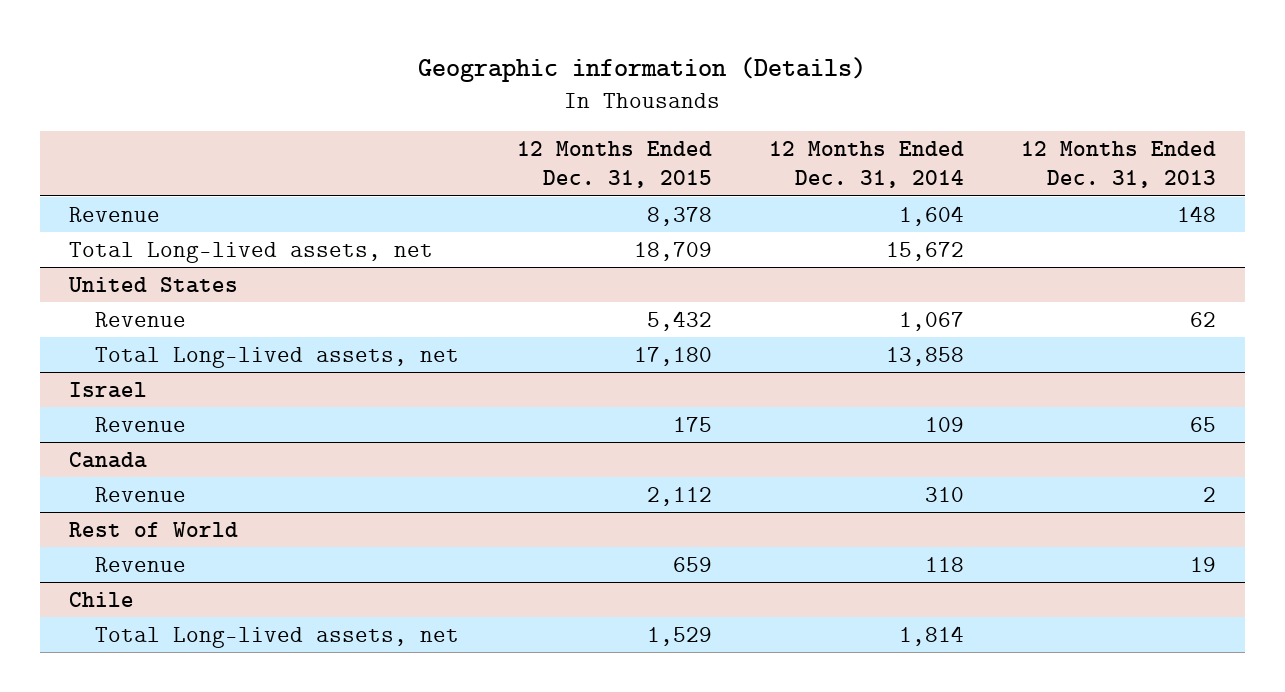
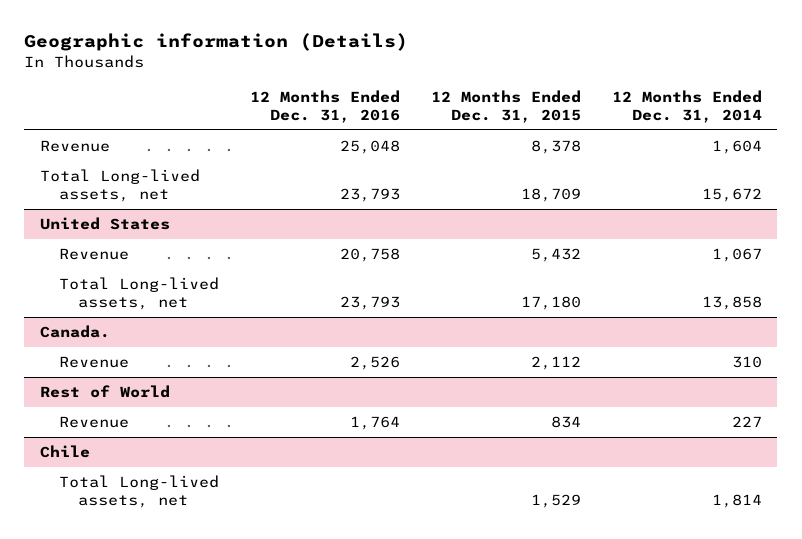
[1021,140,1217,189] 12 Months Ended Dec. 31, 2013 -> none
none -> [249,89,400,124] 12 Months Ended Dec. 31, 2016
[68,381,147,398] Israel -> none
[95,416,187,432] Revenue -> none
[68,451,147,468] Canada -> [39,325,110,339] Canada.
[672,556,712,572] 659 -> [550,416,581,429] 834
[925,556,965,572] 118 -> [731,416,762,428] 227

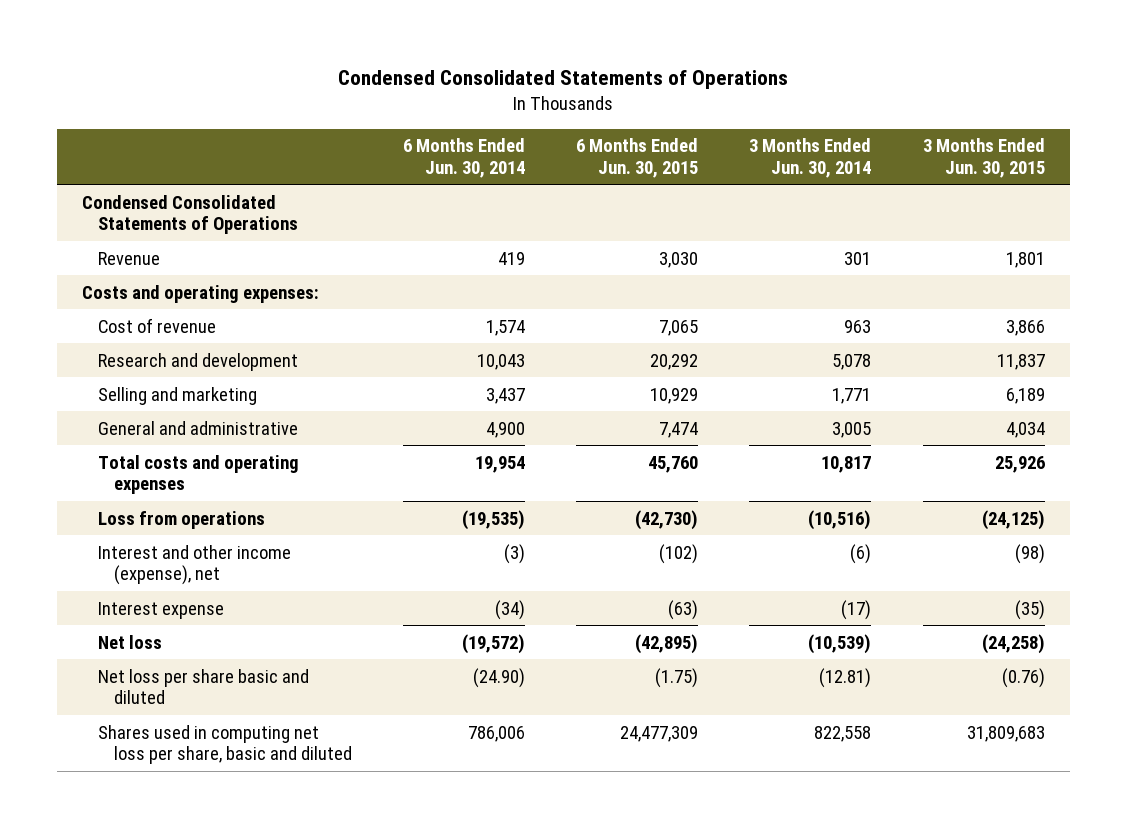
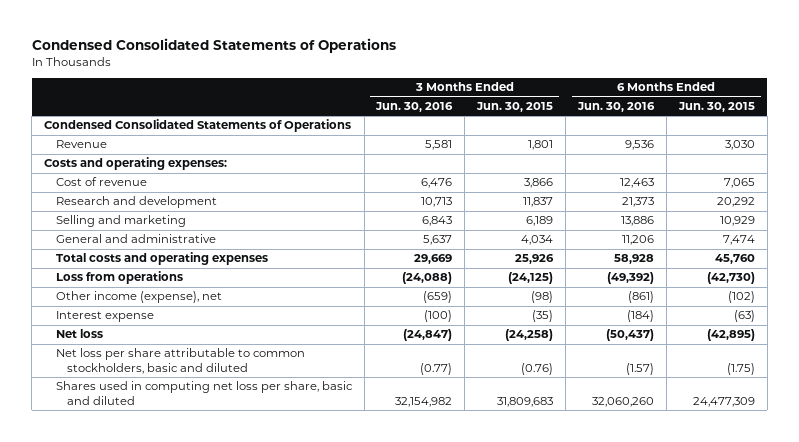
[402,138,525,178] 6 Months Ended Jun. 30, 2014 -> none
[749,138,872,178] 3 Months Ended Jun. 30, 2014 -> none
none -> [375,101,454,112] Jun. 30, 2016
none -> [577,101,656,112] Jun. 30, 2016
[97,544,291,586] Interest and other income (expense), net -> [55,291,222,304] Other income (expense), net
[97,668,309,705] Net loss per share basic and diluted -> [55,348,305,374] Net loss per share attributable to common stockholders, basic and diluted

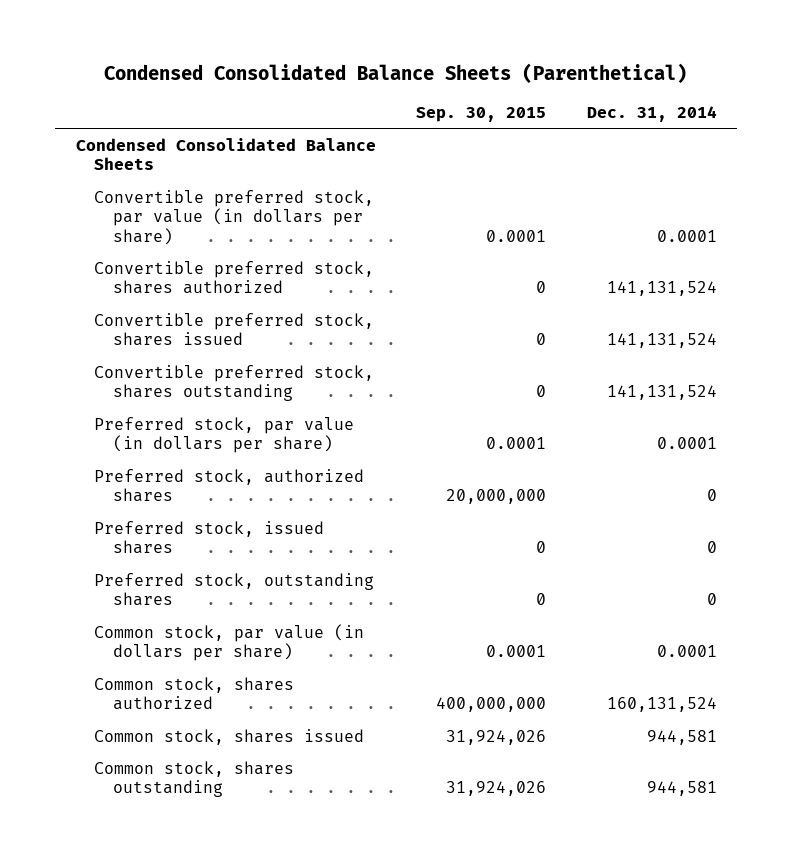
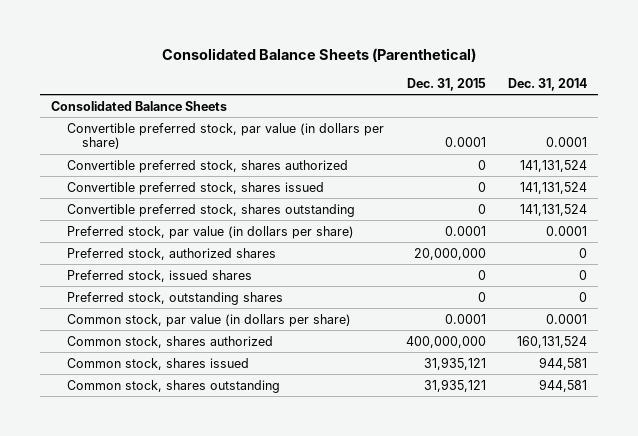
[104,63,688,84] Condensed Consolidated Balance Sheets (Parenthetical) -> [161,47,476,62] Consolidated Balance Sheets (Parenthetical)
[416,107,547,123] Sep. 30, 2015 -> none
none -> [406,77,486,91] Dec. 31, 2015
[75,137,376,171] Condensed Consolidated Balance Sheets -> [51,100,228,111] Consolidated Balance Sheets

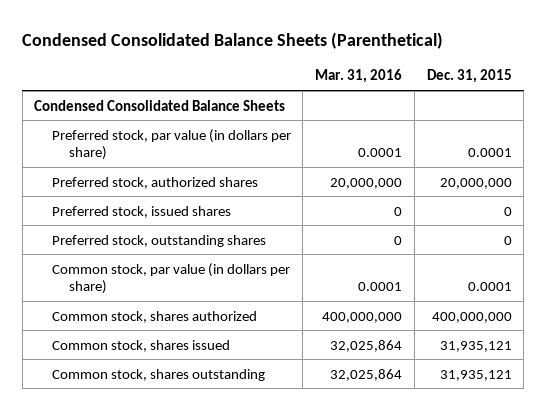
[161,47,476,62] Consolidated Balance Sheets (Parenthetical) -> [22,31,444,49] Condensed Consolidated Balance Sheets (Parenthetical)
[507,77,587,91] Dec. 31, 2014 -> none
none -> [315,69,403,84] Mar. 31, 2016
[66,122,384,150] Convertible preferred stock, par value (in dollars per share) -> none
[66,159,348,173] Convertible preferred stock, shares authorized -> none
[66,181,324,195] Convertible preferred stock, shares issued -> none
[66,203,355,217] Convertible preferred stock, shares outstanding -> none
[51,100,228,111] Consolidated Balance Sheets -> [34,99,286,111] Condensed Consolidated Balance Sheets

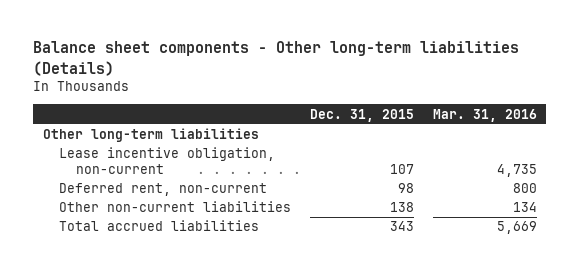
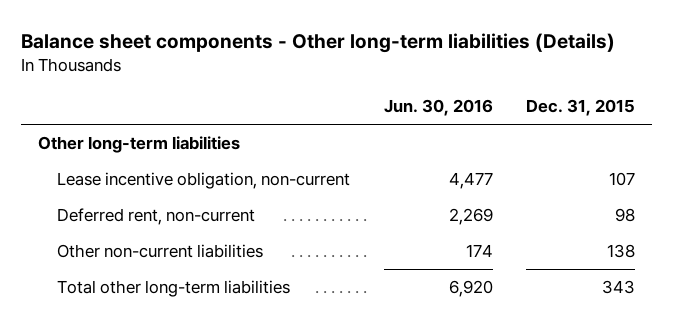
[432,108,537,122] Mar. 31, 2016 -> none
none -> [383,99,493,117] Jun. 30, 2016
[59,220,260,232] Total accrued liabilities -> [56,280,290,298] Total other long-term liabilities

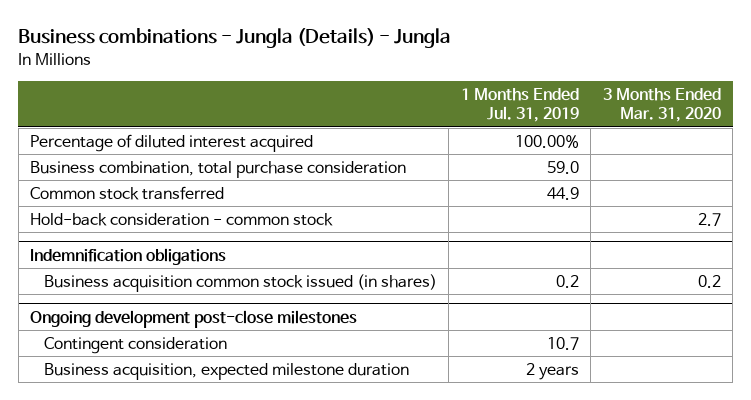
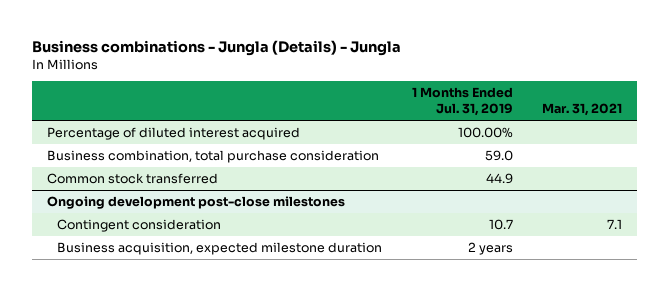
[602,87,721,123] 3 Months Ended Mar. 31, 2020 -> none
none -> [542,103,623,117] Mar. 31, 2021
[30,212,334,226] Hold-back consideration - common stock -> none
[30,247,227,265] Indemnification obligations -> none
[44,273,438,292] Business acquisition common stock issued (in shares) -> none

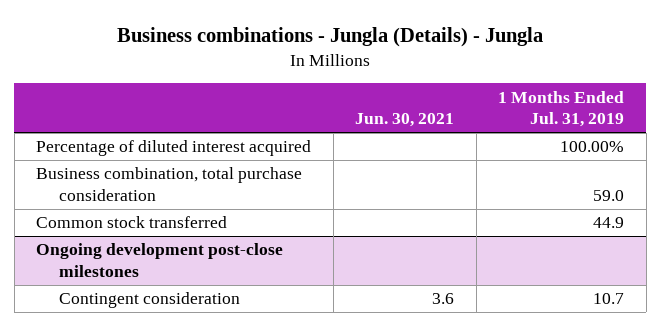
[542,103,623,117] Mar. 31, 2021 -> none
none -> [355,113,455,128] Jun. 30, 2021
[57,242,383,256] Business acquisition, expected milestone duration -> none

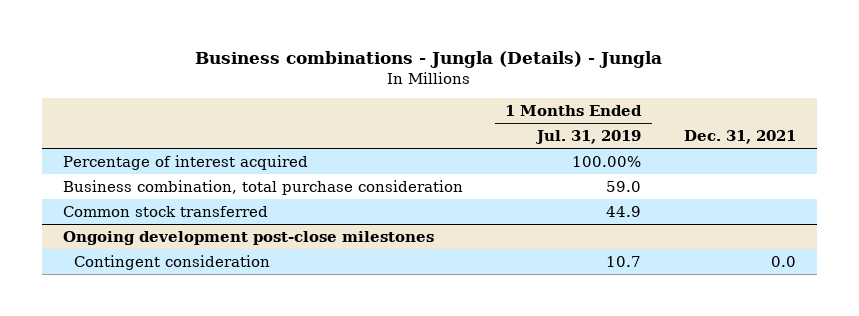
[355,113,455,128] Jun. 30, 2021 -> none
none -> [683,130,796,145] Dec. 31, 2021
[36,140,312,157] Percentage of diluted interest acquired -> [62,154,308,170] Percentage of interest acquired

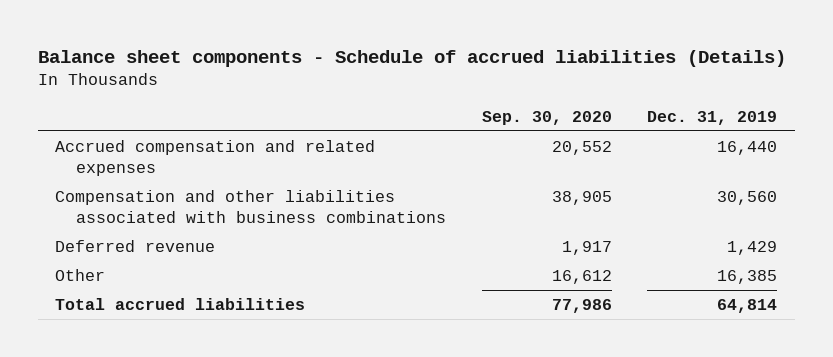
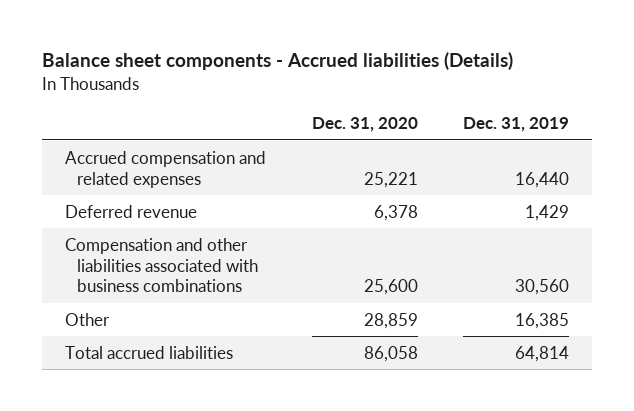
[37,50,786,68] Balance sheet components - Schedule of accrued liabilities (Details) -> [41,52,513,71] Balance sheet components - Accrued liabilities (Details)
[481,110,612,125] Sep. 30, 2020 -> none
none -> [311,116,418,132] Dec. 31, 2020
[55,190,446,223] Compensation and other liabilities associated with business combinations -> [64,237,259,293] Compensation and other liabilities associated with business combinations

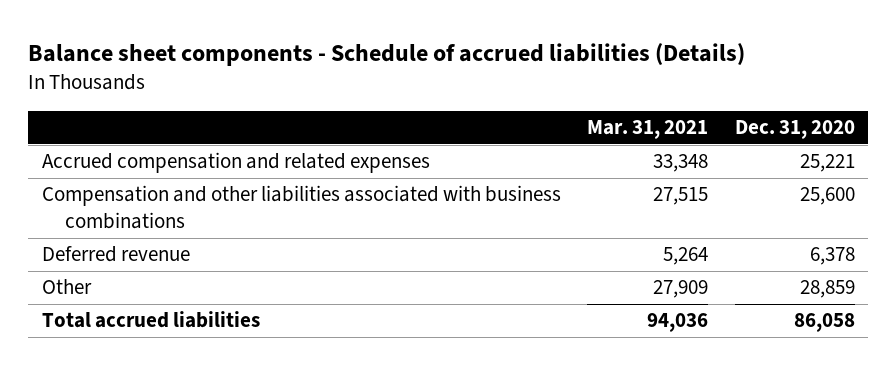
[41,52,513,71] Balance sheet components - Accrued liabilities (Details) -> [28,43,746,67] Balance sheet components - Schedule of accrued liabilities (Details)
[463,116,570,132] Dec. 31, 2019 -> none
none -> [587,119,709,139] Mar. 31, 2021
[64,204,197,218] Deferred revenue -> [41,246,190,263] Deferred revenue

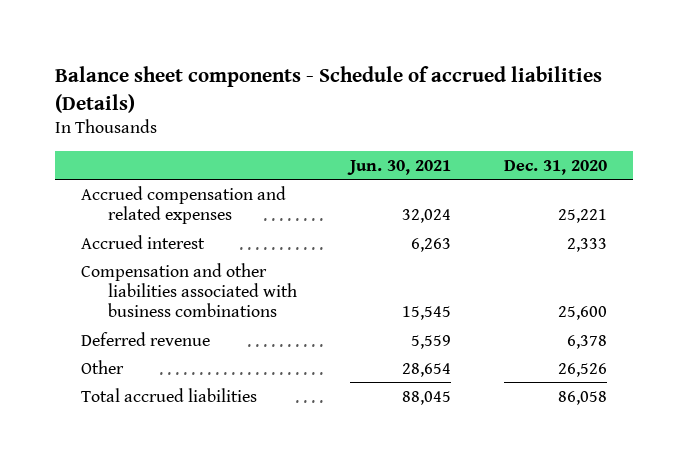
[587,119,709,139] Mar. 31, 2021 -> none
none -> [346,159,451,175] Jun. 30, 2021
none -> [81,234,206,249] Accrued interest
[799,280,855,299] 28,859 -> [557,362,607,377] 26,526

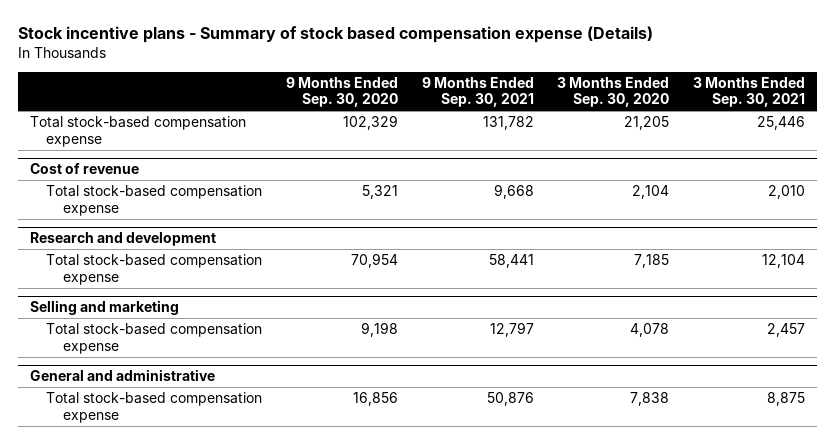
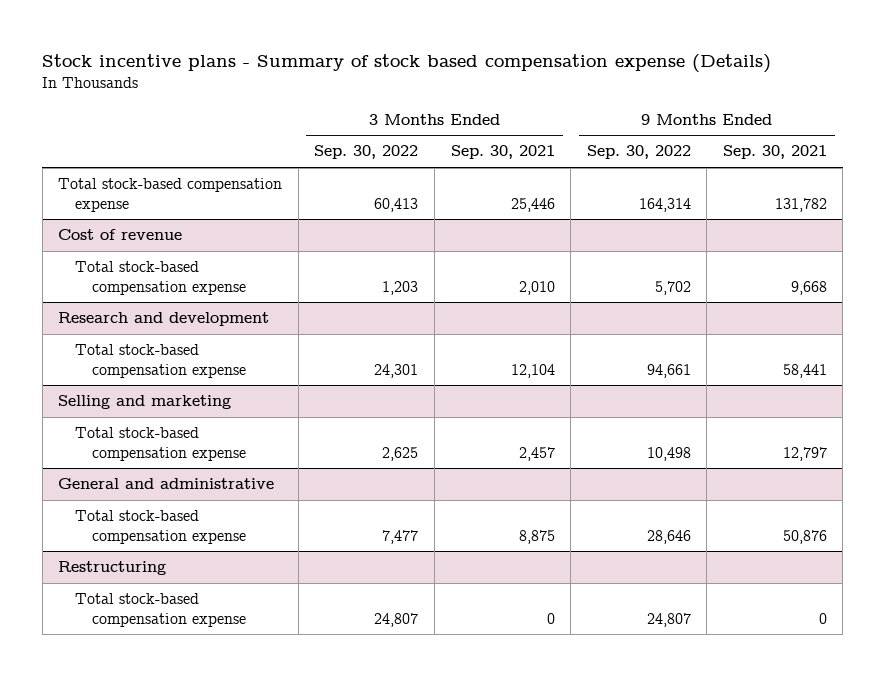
[286,76,399,108] 9 Months Ended Sep. 30, 2020 -> none
[557,76,670,108] 3 Months Ended Sep. 30, 2020 -> none
none -> [314,145,419,160] Sep. 30, 2022
none -> [586,145,691,160] Sep. 30, 2022
none -> [58,561,167,576] Restructuring
none -> [75,593,247,627] Total stock-based compensation expense

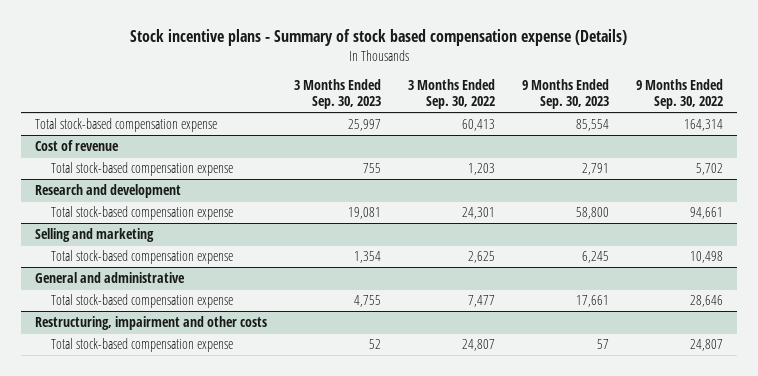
[450,145,555,160] Sep. 30, 2021 -> none
[722,145,827,160] Sep. 30, 2021 -> none
none -> [294,79,382,109] 3 Months Ended Sep. 30, 2023
none -> [522,79,610,109] 9 Months Ended Sep. 30, 2023
[58,561,167,576] Restructuring -> [34,315,267,330] Restructuring, impairment and other costs

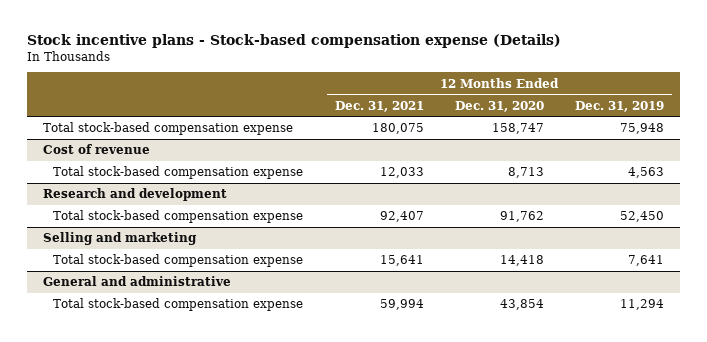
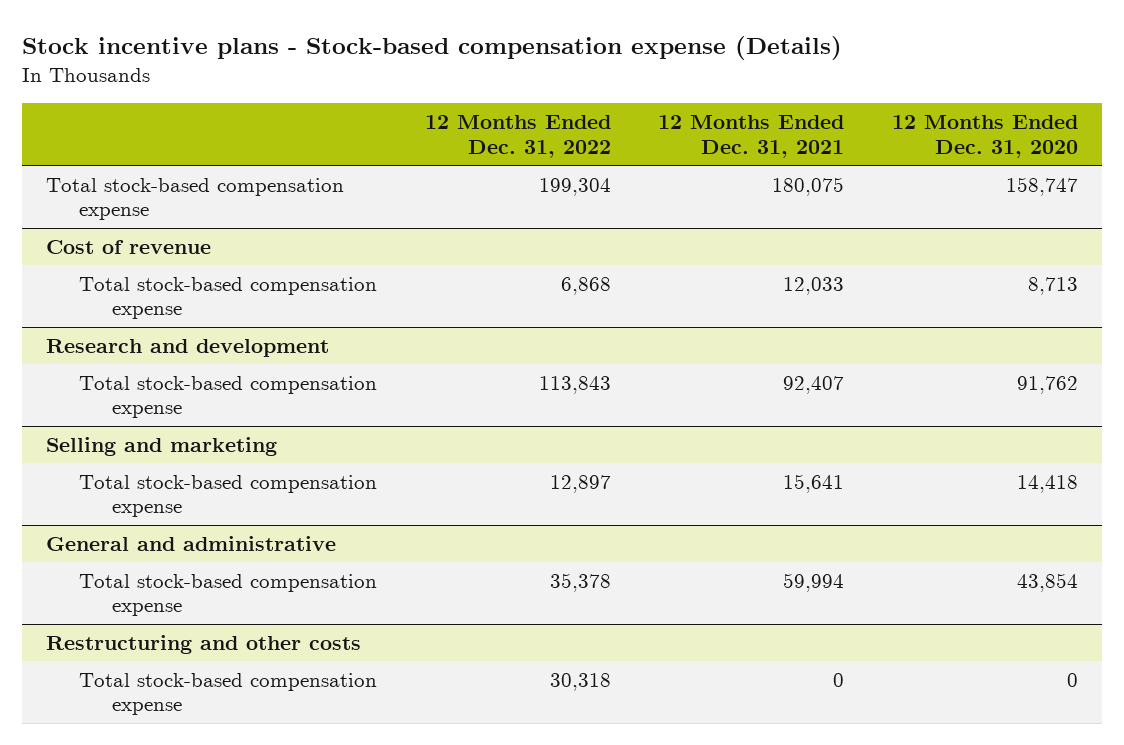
[574,100,664,112] Dec. 31, 2019 -> none
none -> [424,114,611,158] 12 Months Ended Dec. 31, 2022
none -> [45,634,361,654] Restructuring and other costs
none -> [79,672,378,716] Total stock-based compensation expense

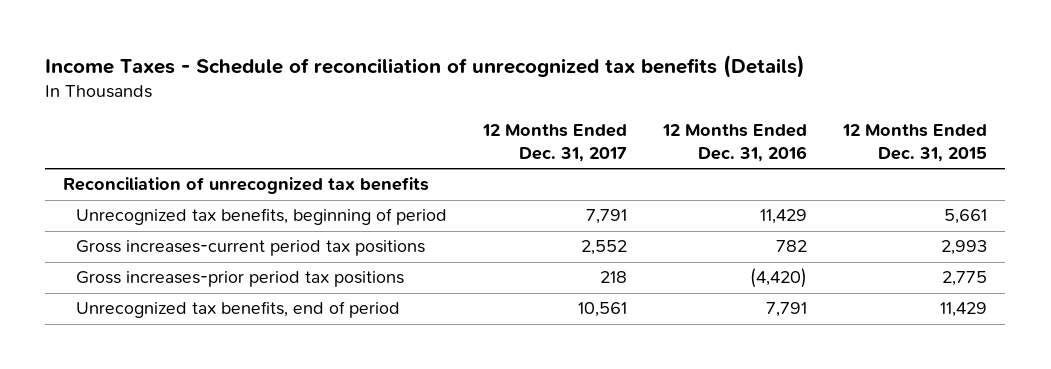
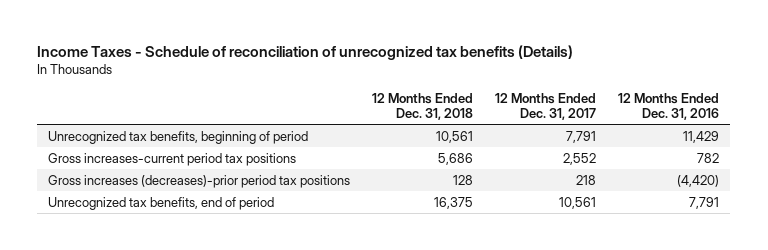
[842,124,988,162] 12 Months Ended Dec. 31, 2015 -> none
none -> [372,92,474,120] 12 Months Ended Dec. 31, 2018
[63,177,430,195] Reconciliation of unrecognized tax benefits -> none
[76,271,405,288] Gross increases-prior period tax positions -> [48,174,351,188] Gross increases (decreases)-prior period tax positions

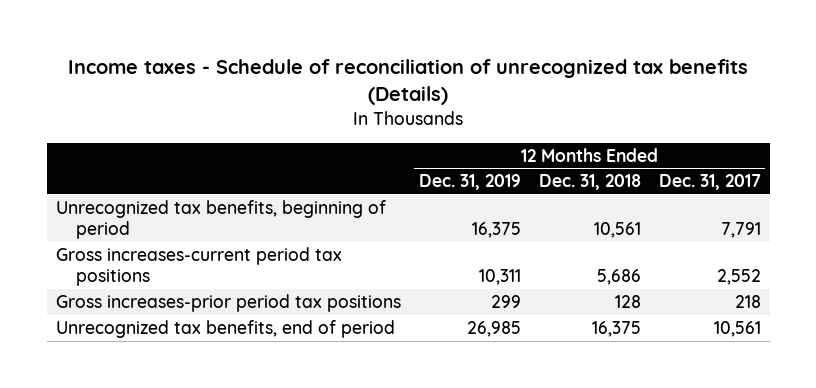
[37,45,574,61] Income Taxes - Schedule of reconciliation of unrecognized tax benefits (Details) -> [68,59,749,106] Income taxes - Schedule of reconciliation of unrecognized tax benefits (Details)
[618,92,720,120] 12 Months Ended Dec. 31, 2016 -> none
none -> [418,174,521,191] Dec. 31, 2019
[48,174,351,188] Gross increases (decreases)-prior period tax positions -> [55,294,401,313] Gross increases-prior period tax positions

